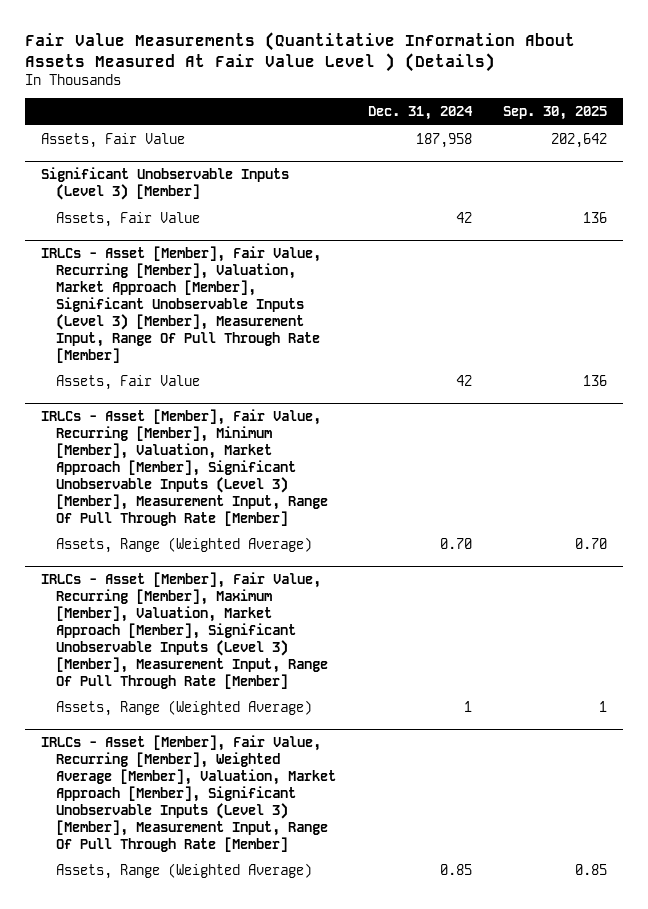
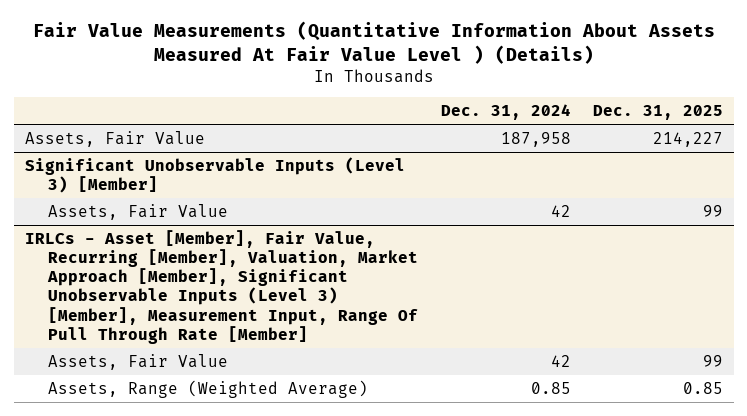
[502,106,607,121] Sep. 30, 2025 -> none
none -> [592,105,723,121] Dec. 31, 2025
[40,409,329,526] IRLCs - Asset [Member], Fair Value, Recurring [Member], Minimum [Member], Valuation, Market Approach [Member], Significant Unobservable Inputs (Level 3) [Member], Measurement Input, Range Of Pull Through Rate [Member] -> none
[56,537,313,554] Assets, Range (Weighted Average) -> none
[40,572,329,689] IRLCs - Asset [Member], Fair Value, Recurring [Member], Maximum [Member], Valuation, Market Approach [Member], Significant Unobservable Inputs (Level 3) [Member], Measurement Input, Range Of Pull Through Rate [Member] -> none
[56,700,313,717] Assets, Range (Weighted Average) -> none
[40,735,337,852] IRLCs - Asset [Member], Fair Value, Recurring [Member], Weighted Average [Member], Valuation, Market Approach [Member], Significant Unobservable Inputs (Level 3) [Member], Measurement Input, Range Of Pull Through Rate [Member] -> none

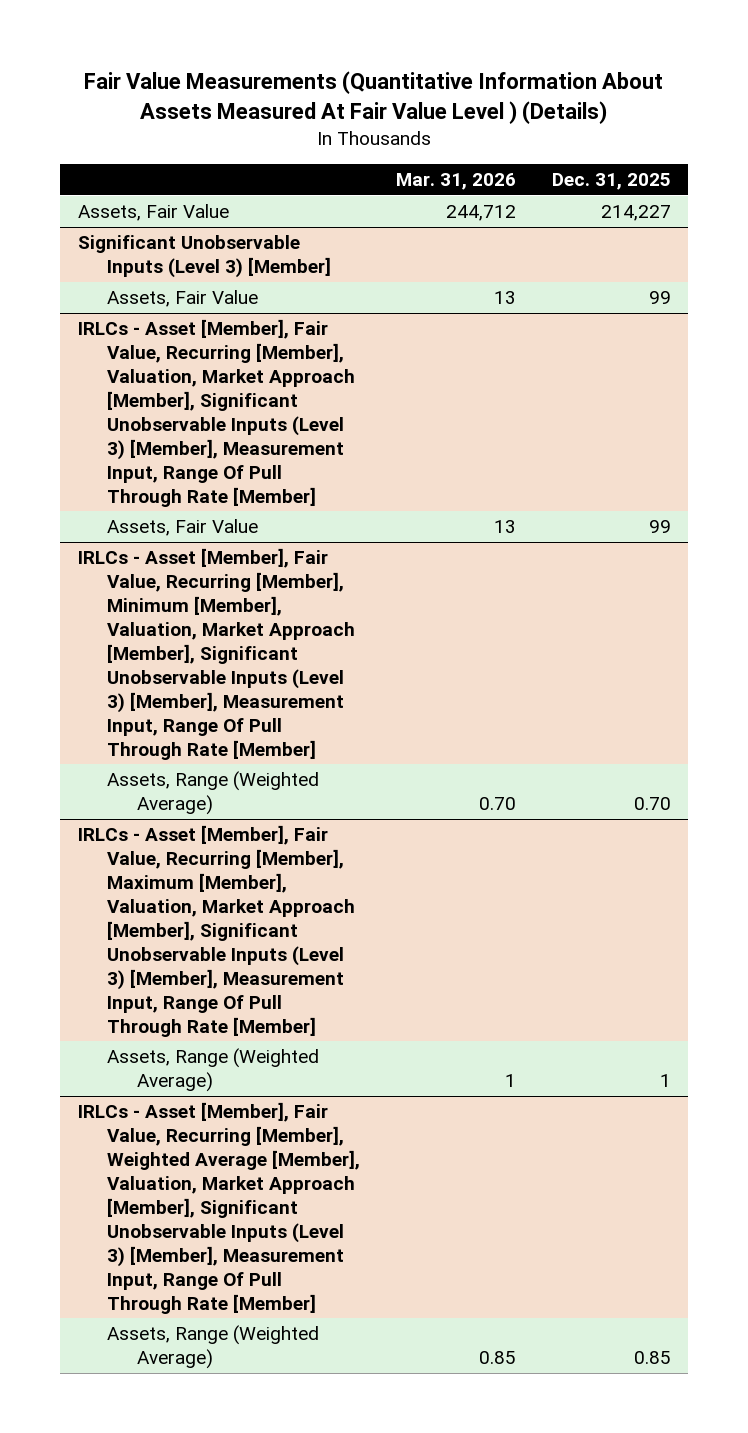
[440,104,571,121] Dec. 31, 2024 -> none
none -> [395,173,516,191] Mar. 31, 2026
none -> [77,548,356,760] IRLCs - Asset [Member], Fair Value, Recurring [Member], Minimum [Member], Valuation, Market Approach [Member], Significant Unobservable Inputs (Level 3) [Member], Measurement Input, Range Of Pull Through Rate [Member]
none -> [107,771,320,816] Assets, Range (Weighted Average)
none -> [77,825,356,1037] IRLCs - Asset [Member], Fair Value, Recurring [Member], Maximum [Member], Valuation, Market Approach [Member], Significant Unobservable Inputs (Level 3) [Member], Measurement Input, Range Of Pull Through Rate [Member]
none -> [107,1048,320,1093] Assets, Range (Weighted Average)
none -> [77,1102,361,1314] IRLCs - Asset [Member], Fair Value, Recurring [Member], Weighted Average [Member], Valuation, Market Approach [Member], Significant Unobservable Inputs (Level 3) [Member], Measurement Input, Range Of Pull Through Rate [Member]

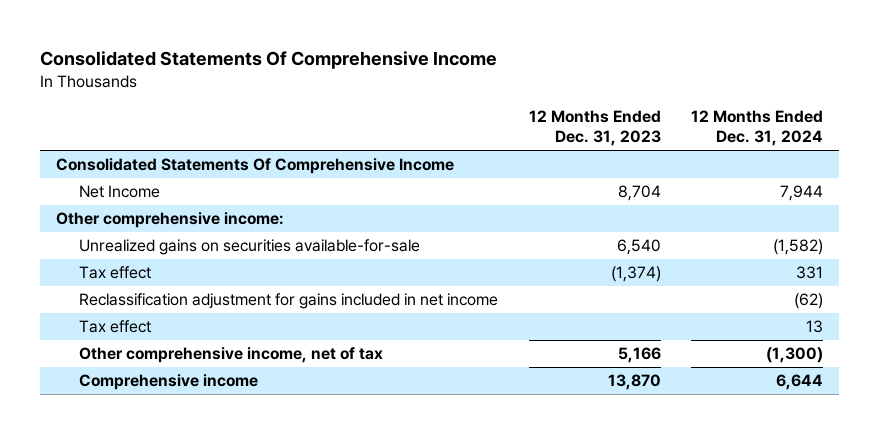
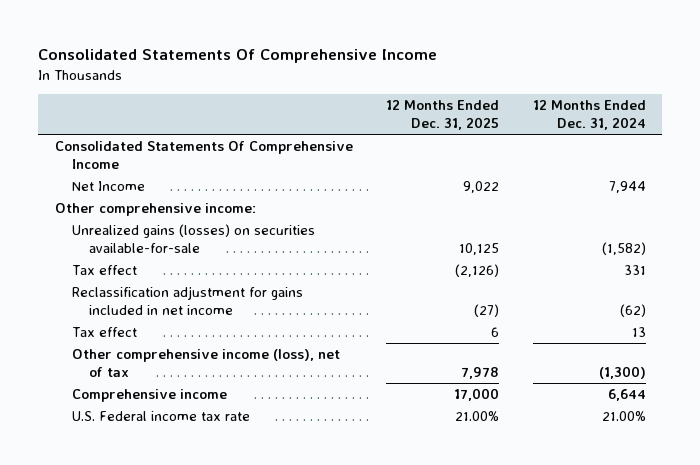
[528,109,661,147] 12 Months Ended Dec. 31, 2023 -> none
none -> [386,100,500,131] 12 Months Ended Dec. 31, 2025
[79,239,421,256] Unrealized gains on securities available-for-sale -> [72,223,316,253] Unrealized gains (losses) on securities available-for-sale
[79,347,384,364] Other comprehensive income, net of tax -> [72,348,341,377] Other comprehensive income (loss), net of tax
none -> [72,410,251,421] U.S. Federal income tax rate

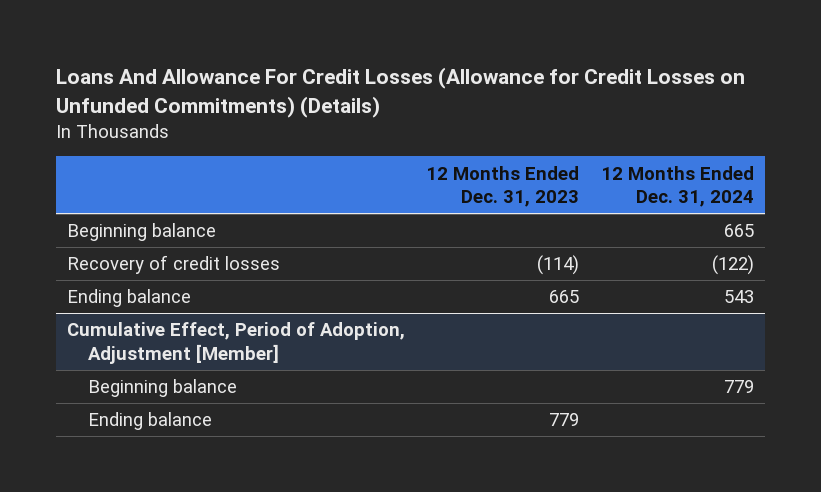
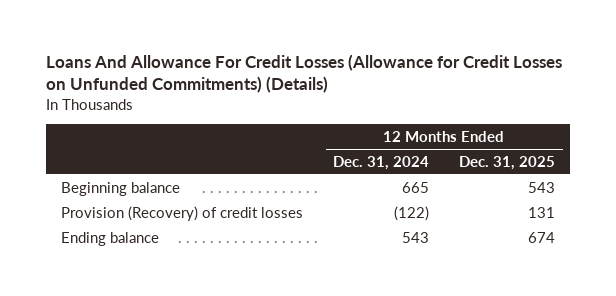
[426,165,580,208] 12 Months Ended Dec. 31, 2023 -> none
none -> [459,155,556,170] Dec. 31, 2025
[66,255,280,275] Recovery of credit losses -> [60,205,303,221] Provision (Recovery) of credit losses
[66,322,405,364] Cumulative Effect, Period of Adoption, Adjustment [Member] -> none
[88,379,238,398] Beginning balance -> none
[88,412,213,431] Ending balance -> none

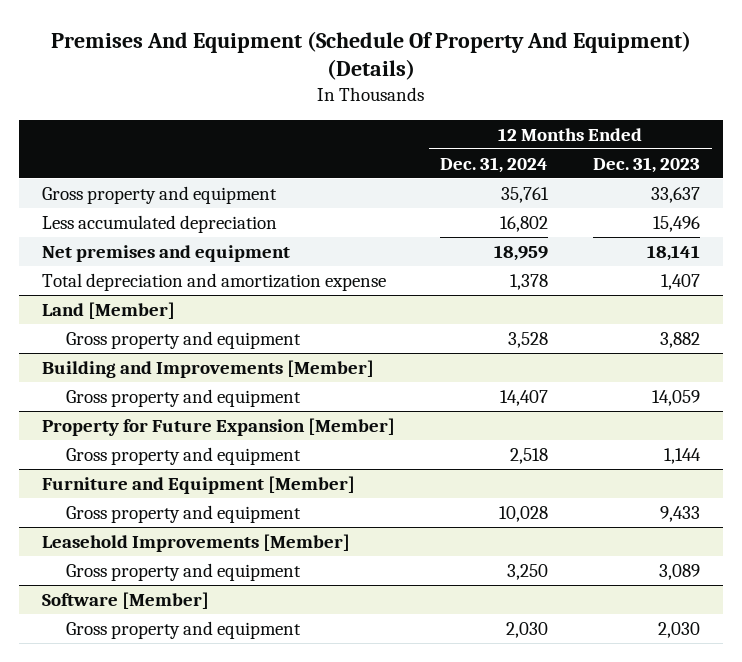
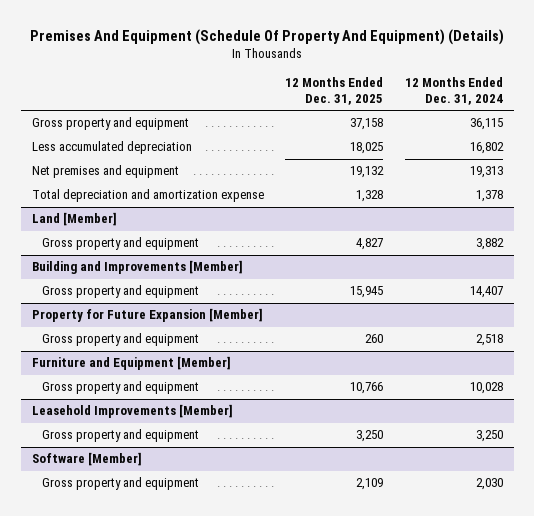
[593,156,701,173] Dec. 31, 2023 -> none
none -> [285,76,384,106] 12 Months Ended Dec. 31, 2025
[500,186,549,203] 35,761 -> [469,118,503,131] 36,115
[493,244,548,261] 18,959 -> [469,166,503,179] 19,313
[507,331,548,348] 3,528 -> [475,238,504,251] 3,882

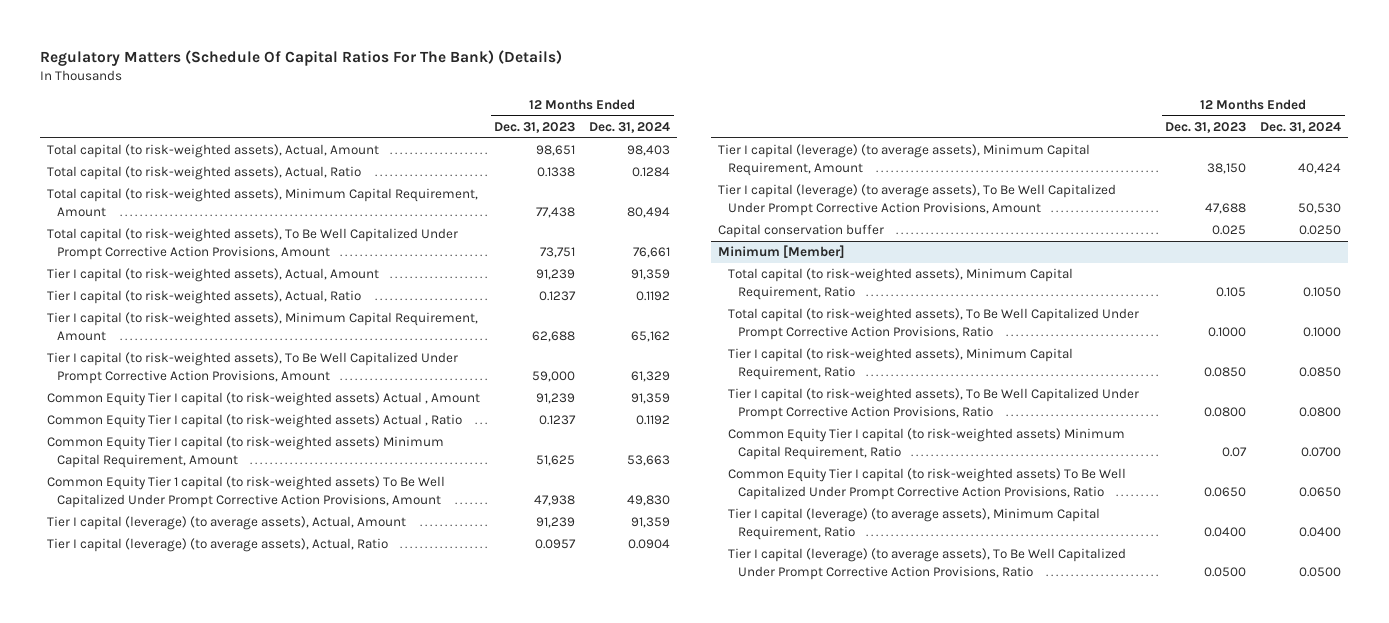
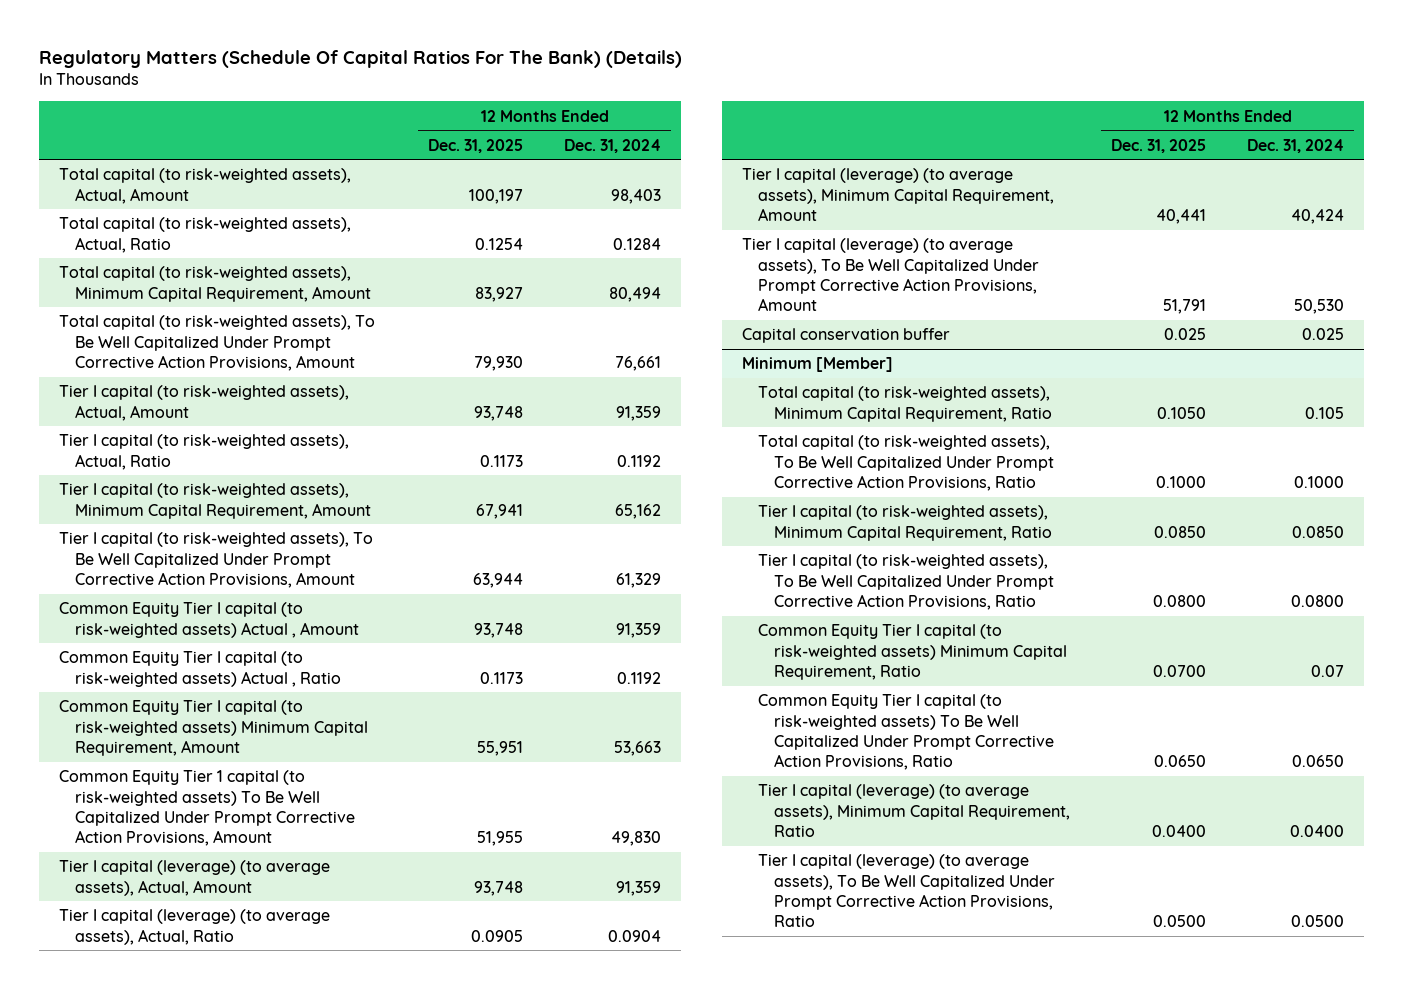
[494,121,576,133] Dec. 31, 2023 -> none
none -> [428,138,524,153] Dec. 31, 2025
[1299,225,1342,236] 0.0250 -> [1301,328,1344,341] 0.025
[1303,286,1342,297] 0.1050 -> [1304,406,1344,419] 0.105
[1301,446,1342,457] 0.0700 -> [1310,665,1344,678] 0.07

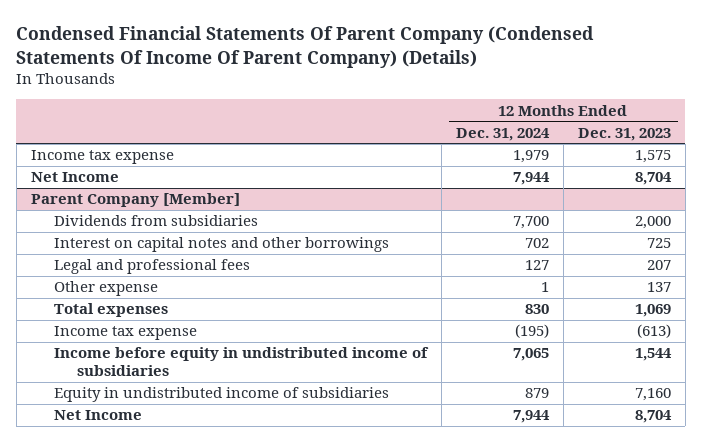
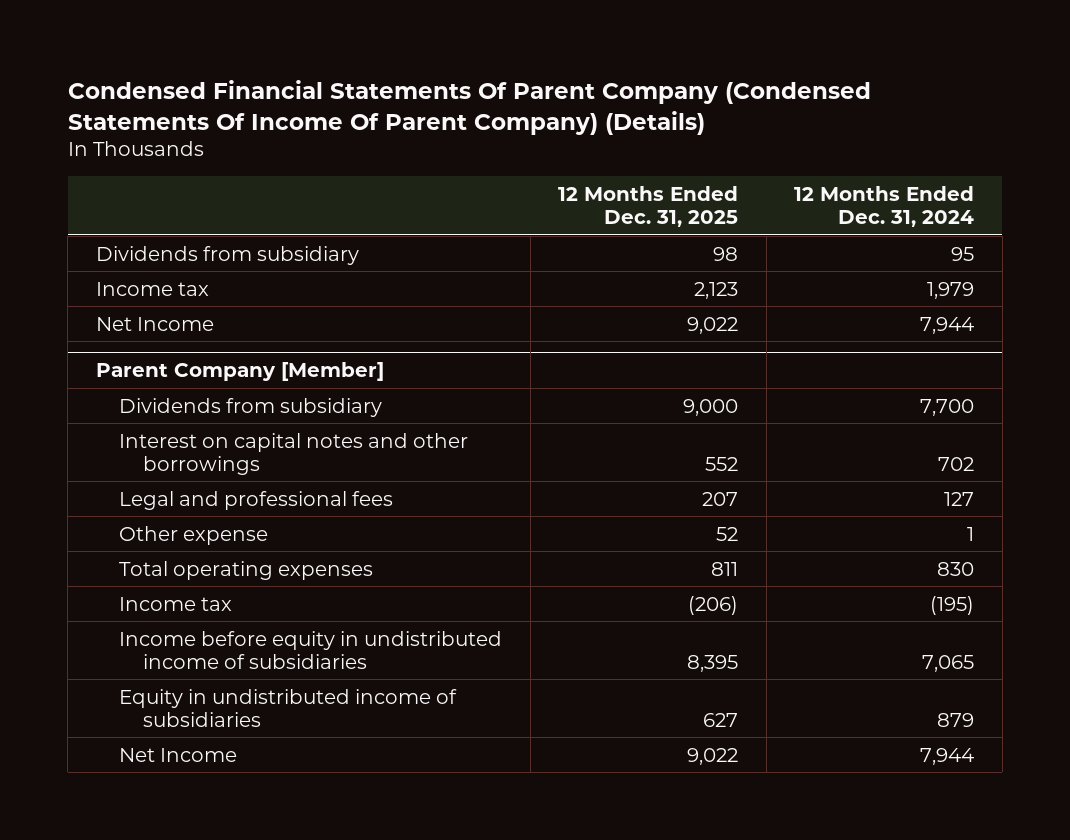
[577,127,671,141] Dec. 31, 2023 -> none
none -> [558,185,739,227] 12 Months Ended Dec. 31, 2025
none -> [95,245,359,265] Dividends from subsidiary
[31,150,175,165] Income tax expense -> [95,281,209,296] Income tax
[53,215,258,227] Dividends from subsidiaries -> [119,397,383,417] Dividends from subsidiary
[53,303,168,318] Total expenses -> [119,560,374,580] Total operating expenses
[53,326,197,341] Income tax expense -> [119,596,233,611] Income tax

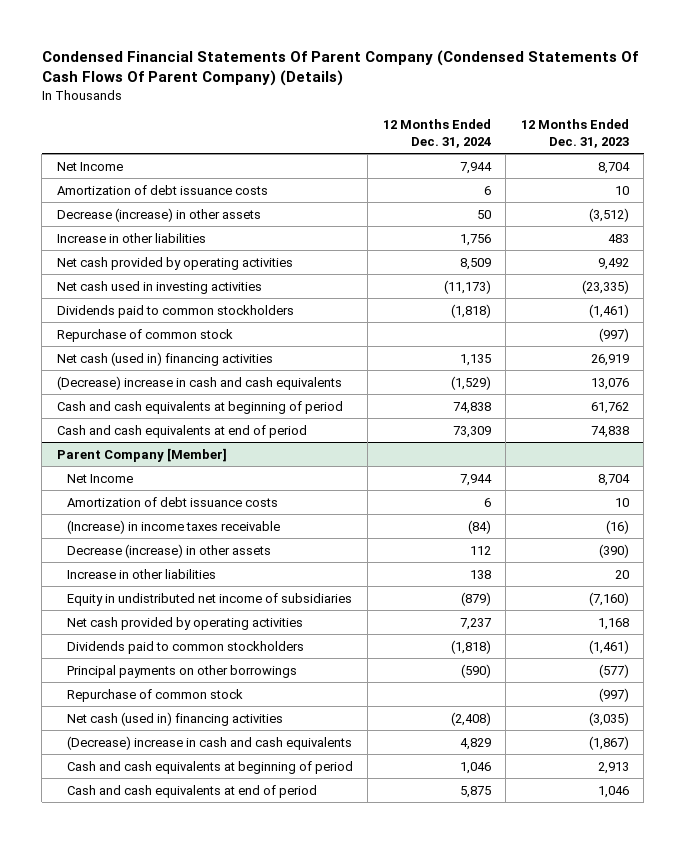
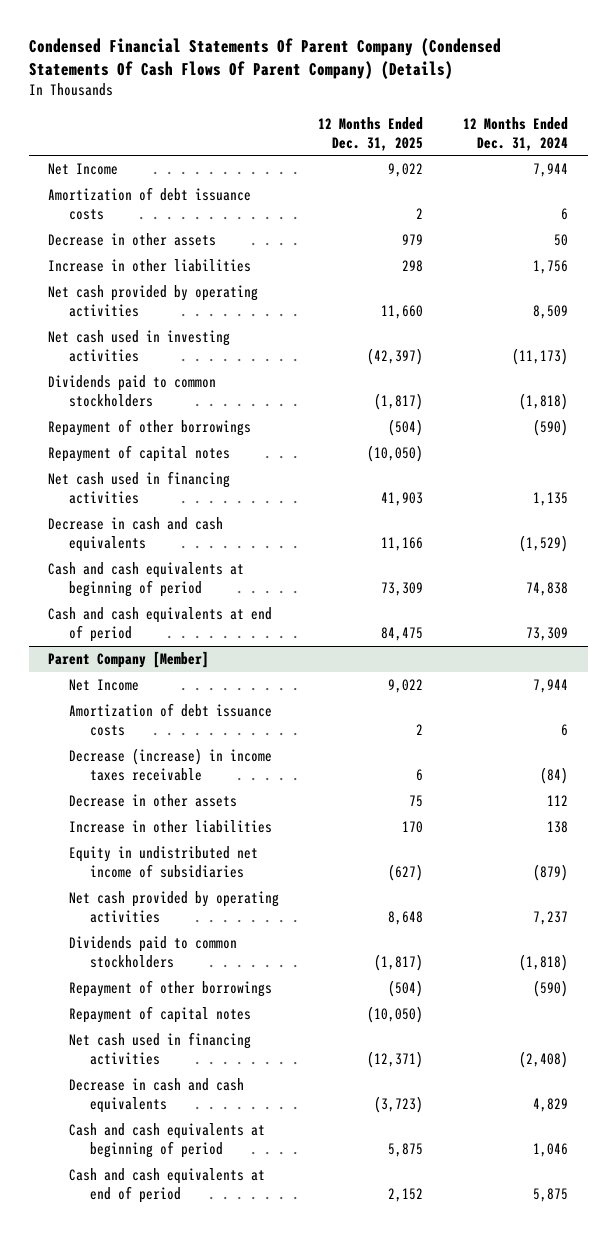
[520,119,629,148] 12 Months Ended Dec. 31, 2023 -> none
none -> [318,116,424,151] 12 Months Ended Dec. 31, 2025
[56,207,261,222] Decrease (increase) in other assets -> [48,233,217,247] Decrease in other assets
[56,328,233,342] Repurchase of common stock -> none
none -> [48,419,252,437] Repayment of other borrowings
none -> [48,445,231,463] Repayment of capital notes
[56,351,273,366] Net cash (used in) financing activities -> [48,471,231,505] Net cash used in financing activities
[56,375,342,390] (Decrease) increase in cash and cash equivalents -> [48,517,224,553] Decrease in cash and cash equivalents
[66,519,280,534] (Increase) in income taxes receivable -> [69,748,273,782] Decrease (increase) in income taxes receivable
[66,543,271,558] Decrease (increase) in other assets -> [69,794,238,808] Decrease in other assets
[66,688,243,702] Repurchase of common stock -> none
[66,664,297,678] Principal payments on other borrowings -> [69,980,273,998] Repayment of other borrowings
none -> [69,1006,252,1024] Repayment of capital notes
[66,711,283,726] Net cash (used in) financing activities -> [69,1032,252,1066] Net cash used in financing activities
[66,735,352,750] (Decrease) increase in cash and cash equivalents -> [69,1078,245,1114] Decrease in cash and cash equivalents

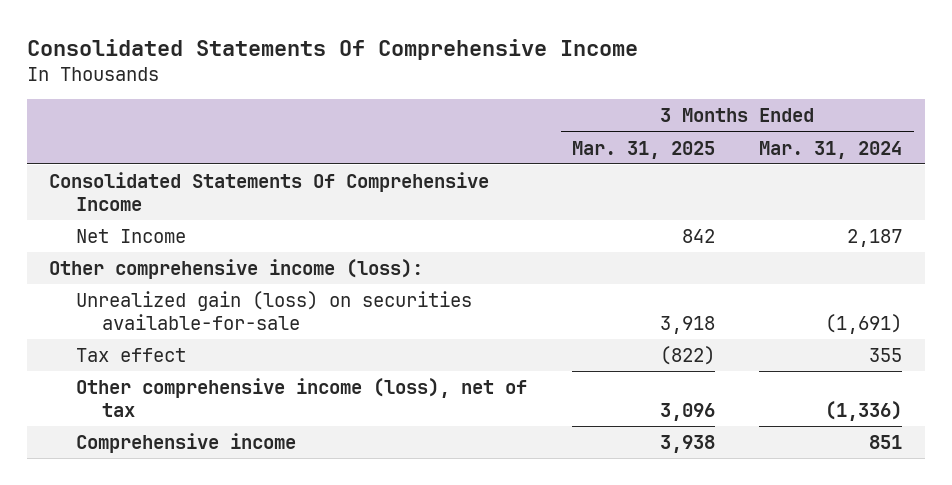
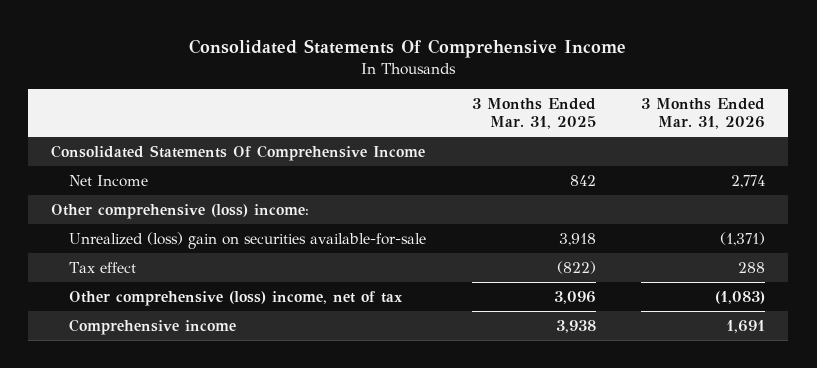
[759,140,903,159] Mar. 31, 2024 -> none
none -> [641,98,766,130] 3 Months Ended Mar. 31, 2026
[49,258,424,279] Other comprehensive income (loss): -> [51,203,310,219] Other comprehensive (loss) income:
[75,290,472,331] Unrealized gain (loss) on securities available-for-sale -> [68,231,426,249] Unrealized (loss) gain on securities available-for-sale
[75,377,527,418] Other comprehensive income (loss), net of tax -> [68,290,403,306] Other comprehensive (loss) income, net of tax

